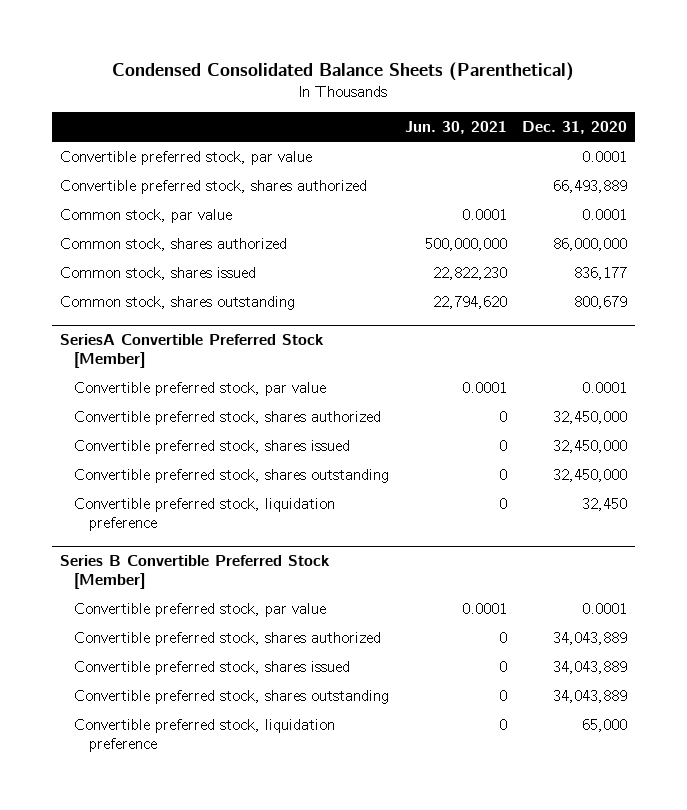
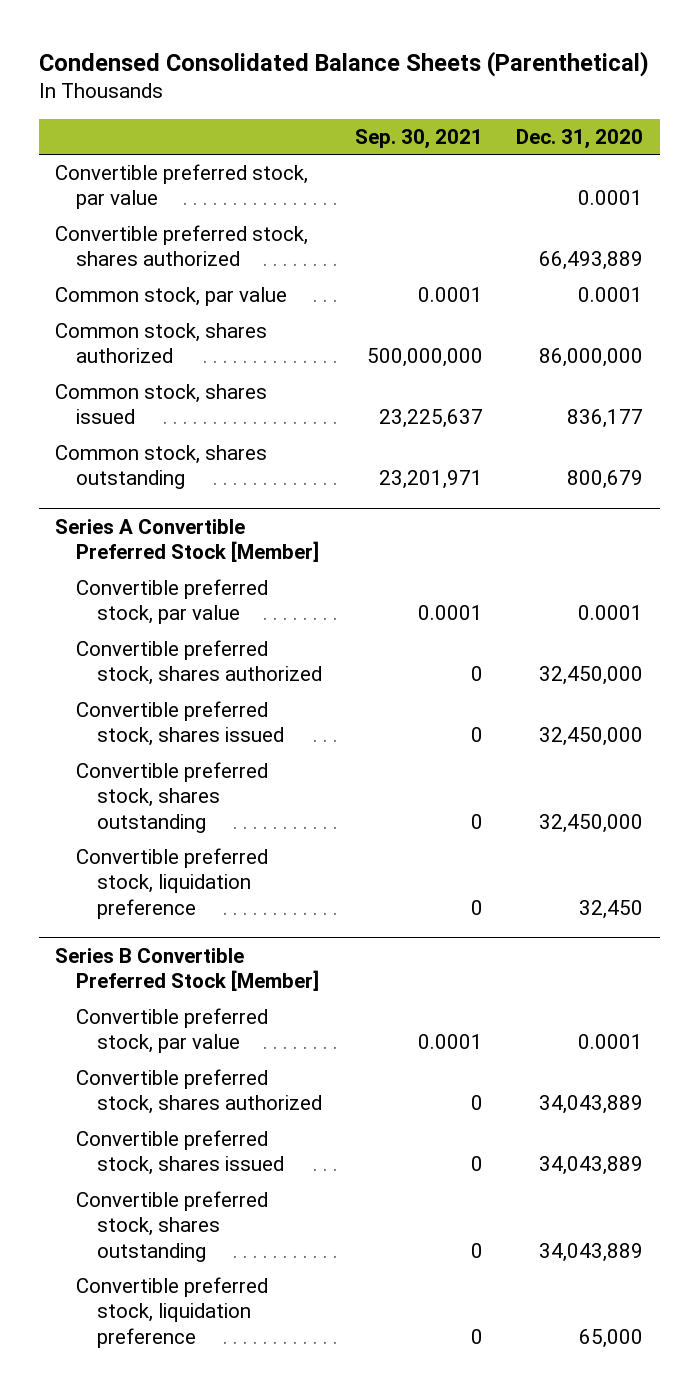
[404,120,507,134] Jun. 30, 2021 -> none
none -> [355,128,484,149] Sep. 30, 2021
[59,334,324,369] SeriesA Convertible Preferred Stock [Member] -> [55,518,320,563] Series A Convertible Preferred Stock [Member]

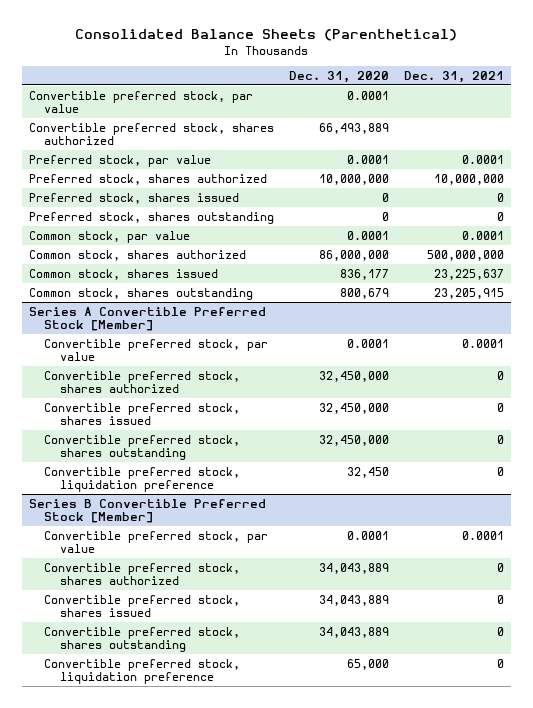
[38,50,649,77] Condensed Consolidated Balance Sheets (Parenthetical) -> [75,29,458,42] Consolidated Balance Sheets (Parenthetical)
[355,128,484,149] Sep. 30, 2021 -> none
none -> [403,70,504,83] Dec. 31, 2021
none -> [29,154,212,167] Preferred stock, par value
none -> [29,173,268,185] Preferred stock, shares authorized
none -> [29,192,240,204] Preferred stock, shares issued
none -> [29,211,275,224] Preferred stock, shares outstanding

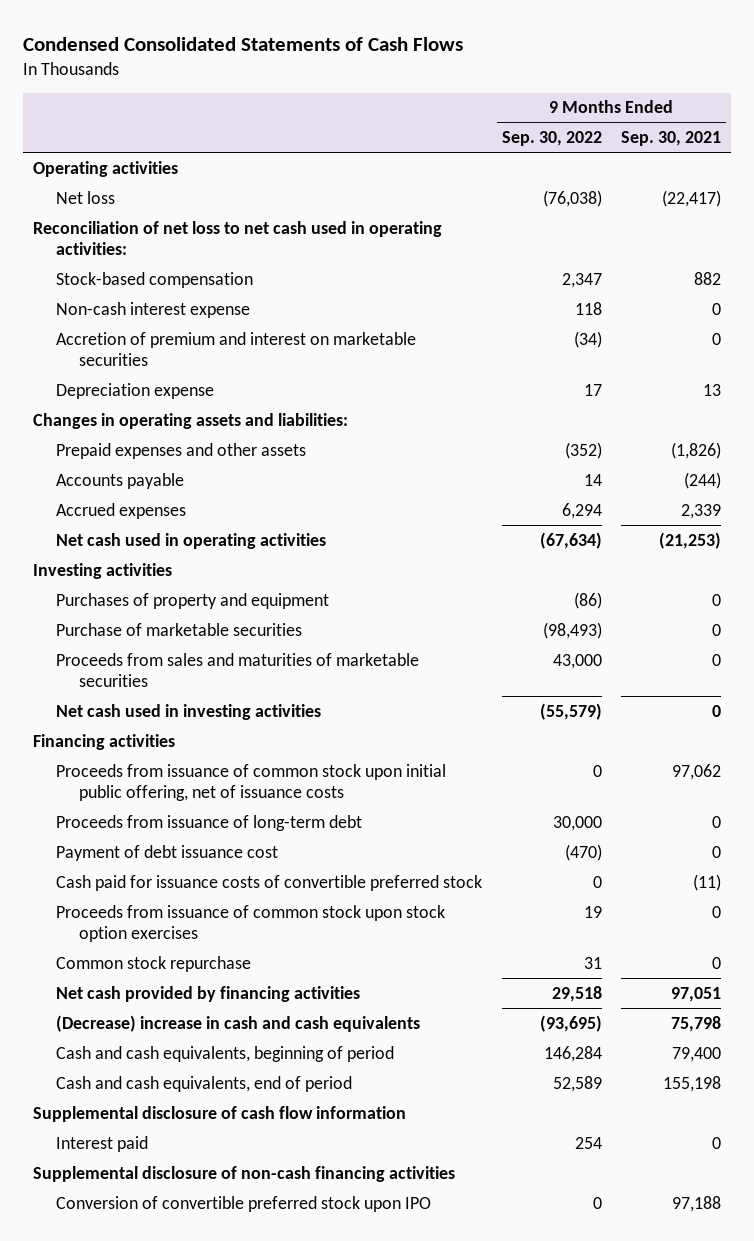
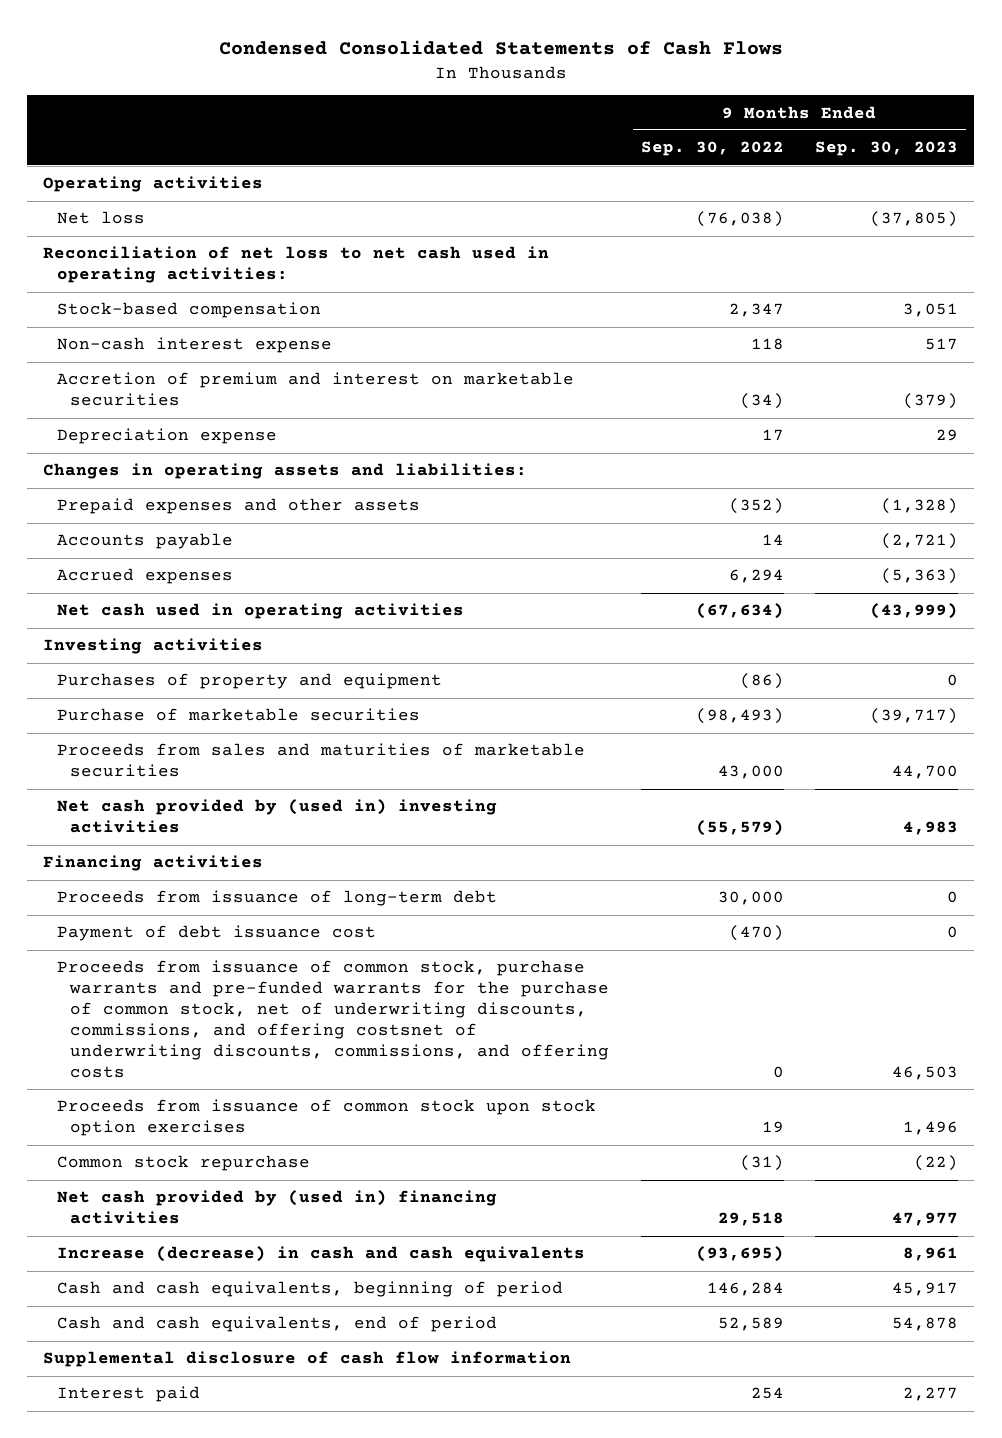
[621,131,722,147] Sep. 30, 2021 -> none
none -> [815,141,959,157] Sep. 30, 2023
[55,703,321,720] Net cash used in investing activities -> [56,799,497,834] Net cash provided by (used in) investing activities
[55,763,446,802] Proceeds from issuance of common stock upon initial public offering, net of issuance costs -> none
[55,874,482,891] Cash paid for issuance costs of convertible preferred stock -> none
none -> [56,960,609,1079] Proceeds from issuance of common stock, purchase warrants and pre-funded warrants for the purchase of common stock, net of underwriting discounts, commissions, and offering costsnet of underwriting discounts, commissions, and offering costs
[583,956,602,969] 31 -> [739,1155,784,1172] (31)
[55,985,360,1002] Net cash provided by financing activities -> [56,1190,497,1225] Net cash provided by (used in) financing activities
[55,1014,420,1032] (Decrease) increase in cash and cash equivalents -> [56,1246,585,1263] Increase (decrease) in cash and cash equivalents
[33,1165,456,1182] Supplemental disclosure of non-cash financing activities -> none
[55,1195,431,1212] Conversion of convertible preferred stock upon IPO -> none

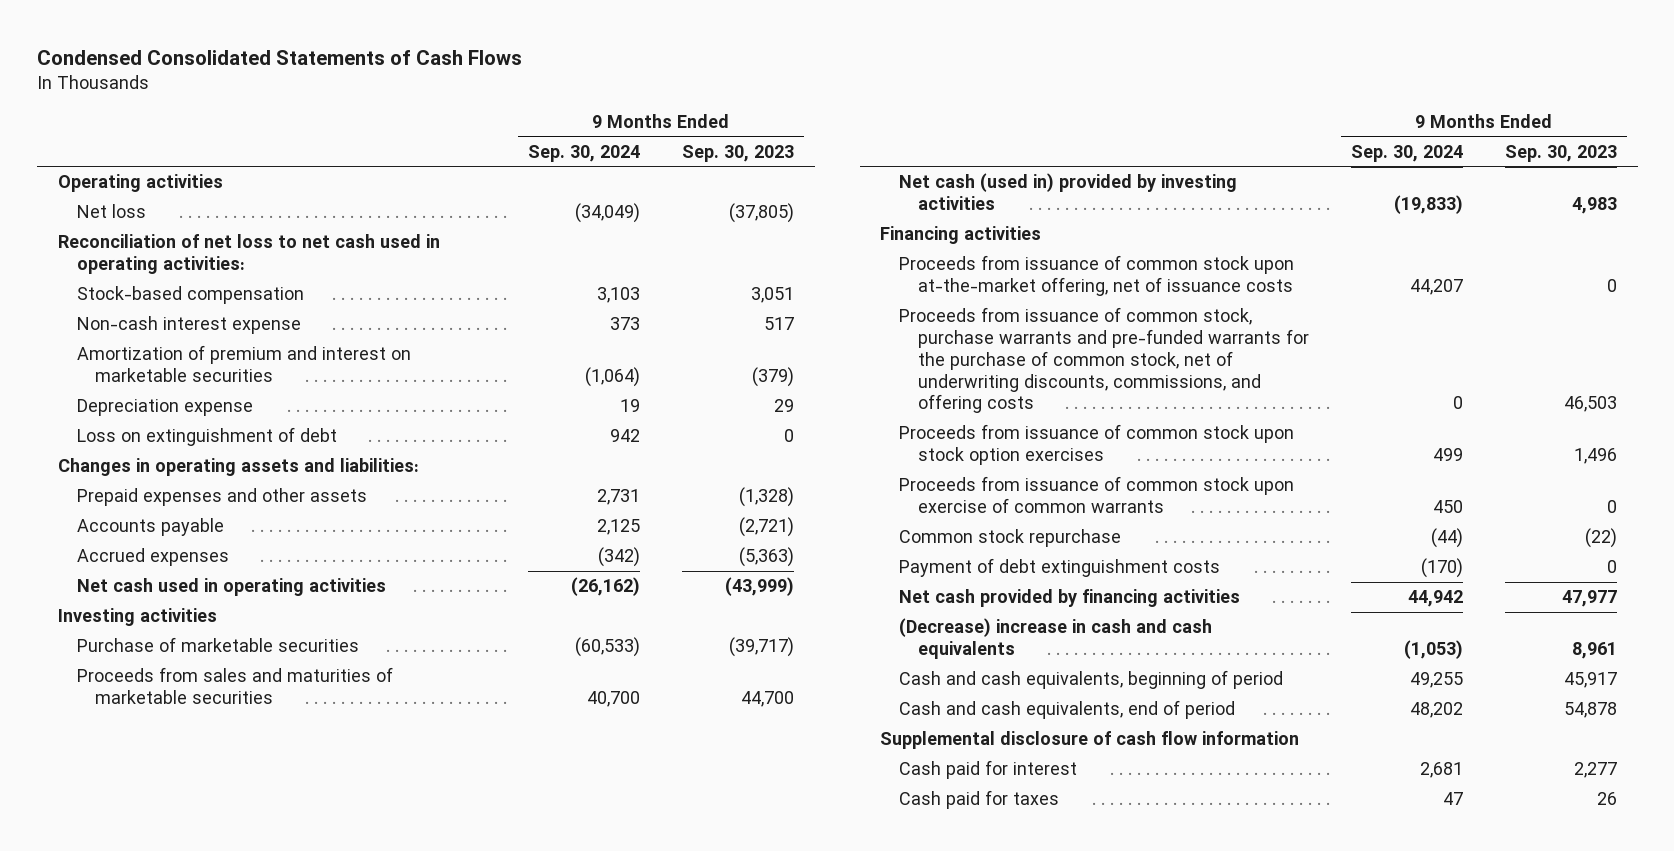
[640,141,784,157] Sep. 30, 2022 -> none
none -> [528,144,641,162] Sep. 30, 2024
[56,372,574,407] Accretion of premium and interest on marketable securities -> [76,345,411,383] Amortization of premium and interest on marketable securities
none -> [76,427,337,447] Loss on extinguishment of debt
[56,673,442,690] Purchases of property and equipment -> none
[56,799,497,834] Net cash provided by (used in) investing activities -> [899,173,1238,211] Net cash (used in) provided by investing activities
[56,890,497,907] Proceeds from issuance of long-term debt -> none
[56,925,376,942] Payment of debt issuance cost -> none
none -> [899,255,1295,297] Proceeds from issuance of common stock upon at-the-market offering, net of issuance costs
[56,960,609,1079] Proceeds from issuance of common stock, purchase warrants and pre-funded warrants for the purchase of common stock, net of underwriting discounts, commissions, and offering costsnet of underwriting discounts, commissions, and offering costs -> [899,307,1310,414] Proceeds from issuance of common stock, purchase warrants and pre-funded warrants for the purchase of common stock, net of underwriting discounts, commissions, and offering costs
none -> [899,476,1295,514] Proceeds from issuance of common stock upon exercise of common warrants
none -> [899,558,1221,578] Payment of debt extinguishment costs
[56,1190,497,1225] Net cash provided by (used in) financing activities -> [899,589,1241,608] Net cash provided by financing activities
[56,1246,585,1263] Increase (decrease) in cash and cash equivalents -> [899,618,1213,660] (Decrease) increase in cash and cash equivalents
[56,1386,200,1403] Interest paid -> [899,760,1078,780] Cash paid for interest
none -> [899,790,1060,810] Cash paid for taxes

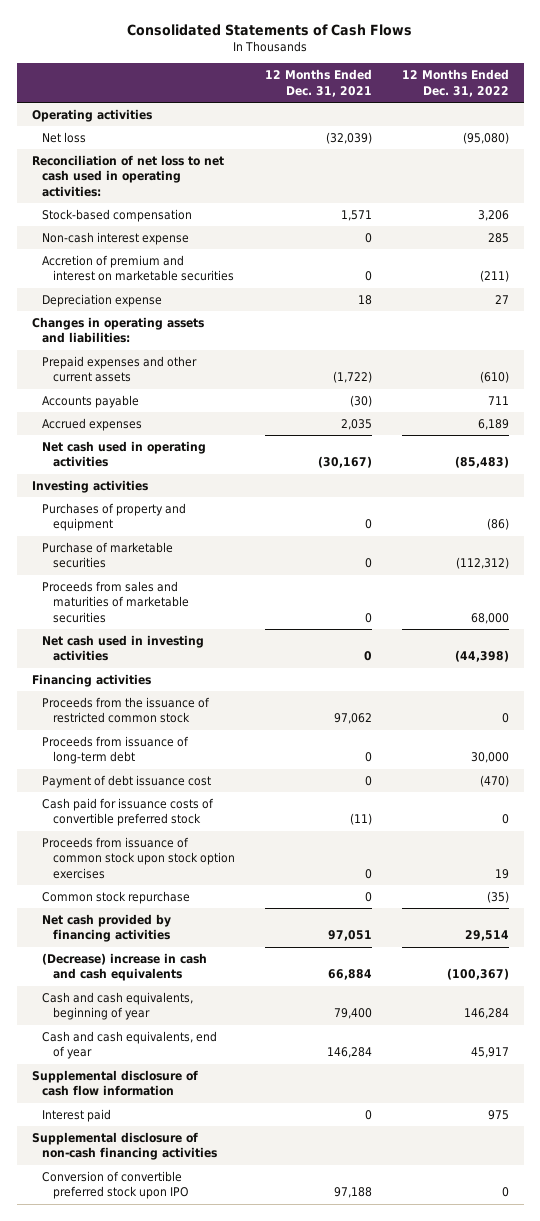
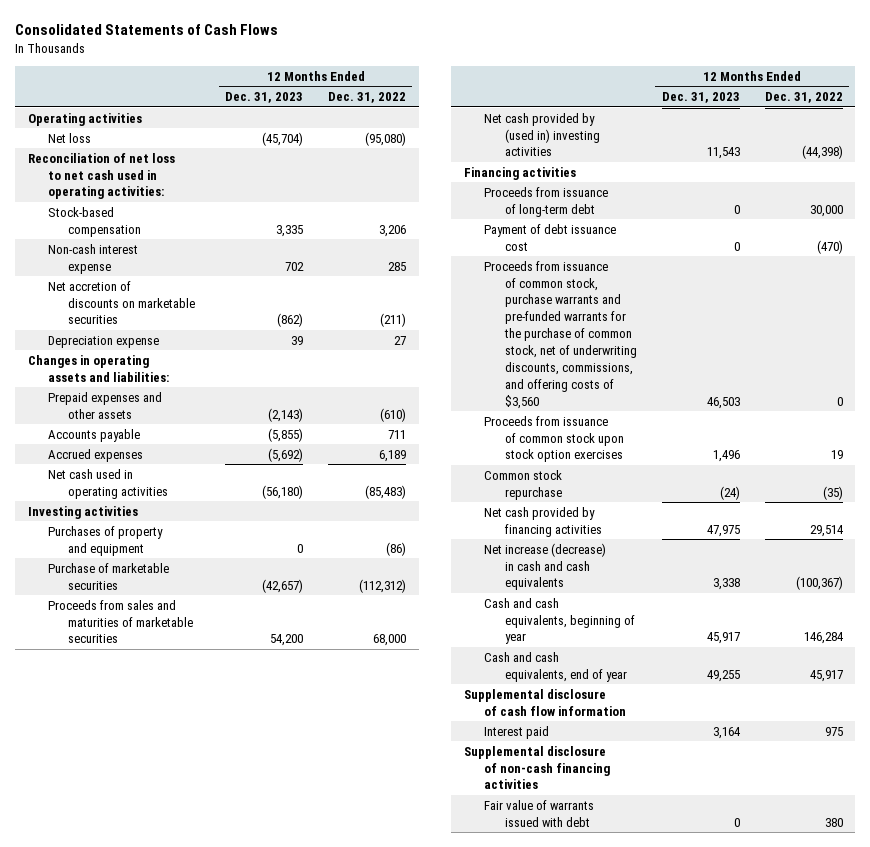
[264,69,372,97] 12 Months Ended Dec. 31, 2021 -> none
none -> [225,92,304,104] Dec. 31, 2023
[42,254,234,282] Accretion of premium and interest on marketable securities -> [48,280,196,325] Net accretion of discounts on marketable securities
[42,355,198,383] Prepaid expenses and other current assets -> [48,391,163,419] Prepaid expenses and other assets
[42,634,205,662] Net cash used in investing activities -> [484,112,600,157] Net cash provided by (used in) investing activities
[42,696,211,724] Proceeds from the issuance of restricted common stock -> none
[42,797,215,827] Cash paid for issuance costs of convertible preferred stock -> none
none -> [484,260,637,409] Proceeds from issuance of common stock, purchase warrants and pre-funded warrants for the purchase of common stock, net of underwriting discounts, commissions, and offering costs of $3,560
[42,952,208,982] (Decrease) increase in cash and cash equivalents -> [484,542,607,591] Net increase (decrease) in cash and cash equivalents
[42,1170,189,1200] Conversion of convertible preferred stock upon IPO -> none
none -> [484,799,595,827] Fair value of warrants issued with debt

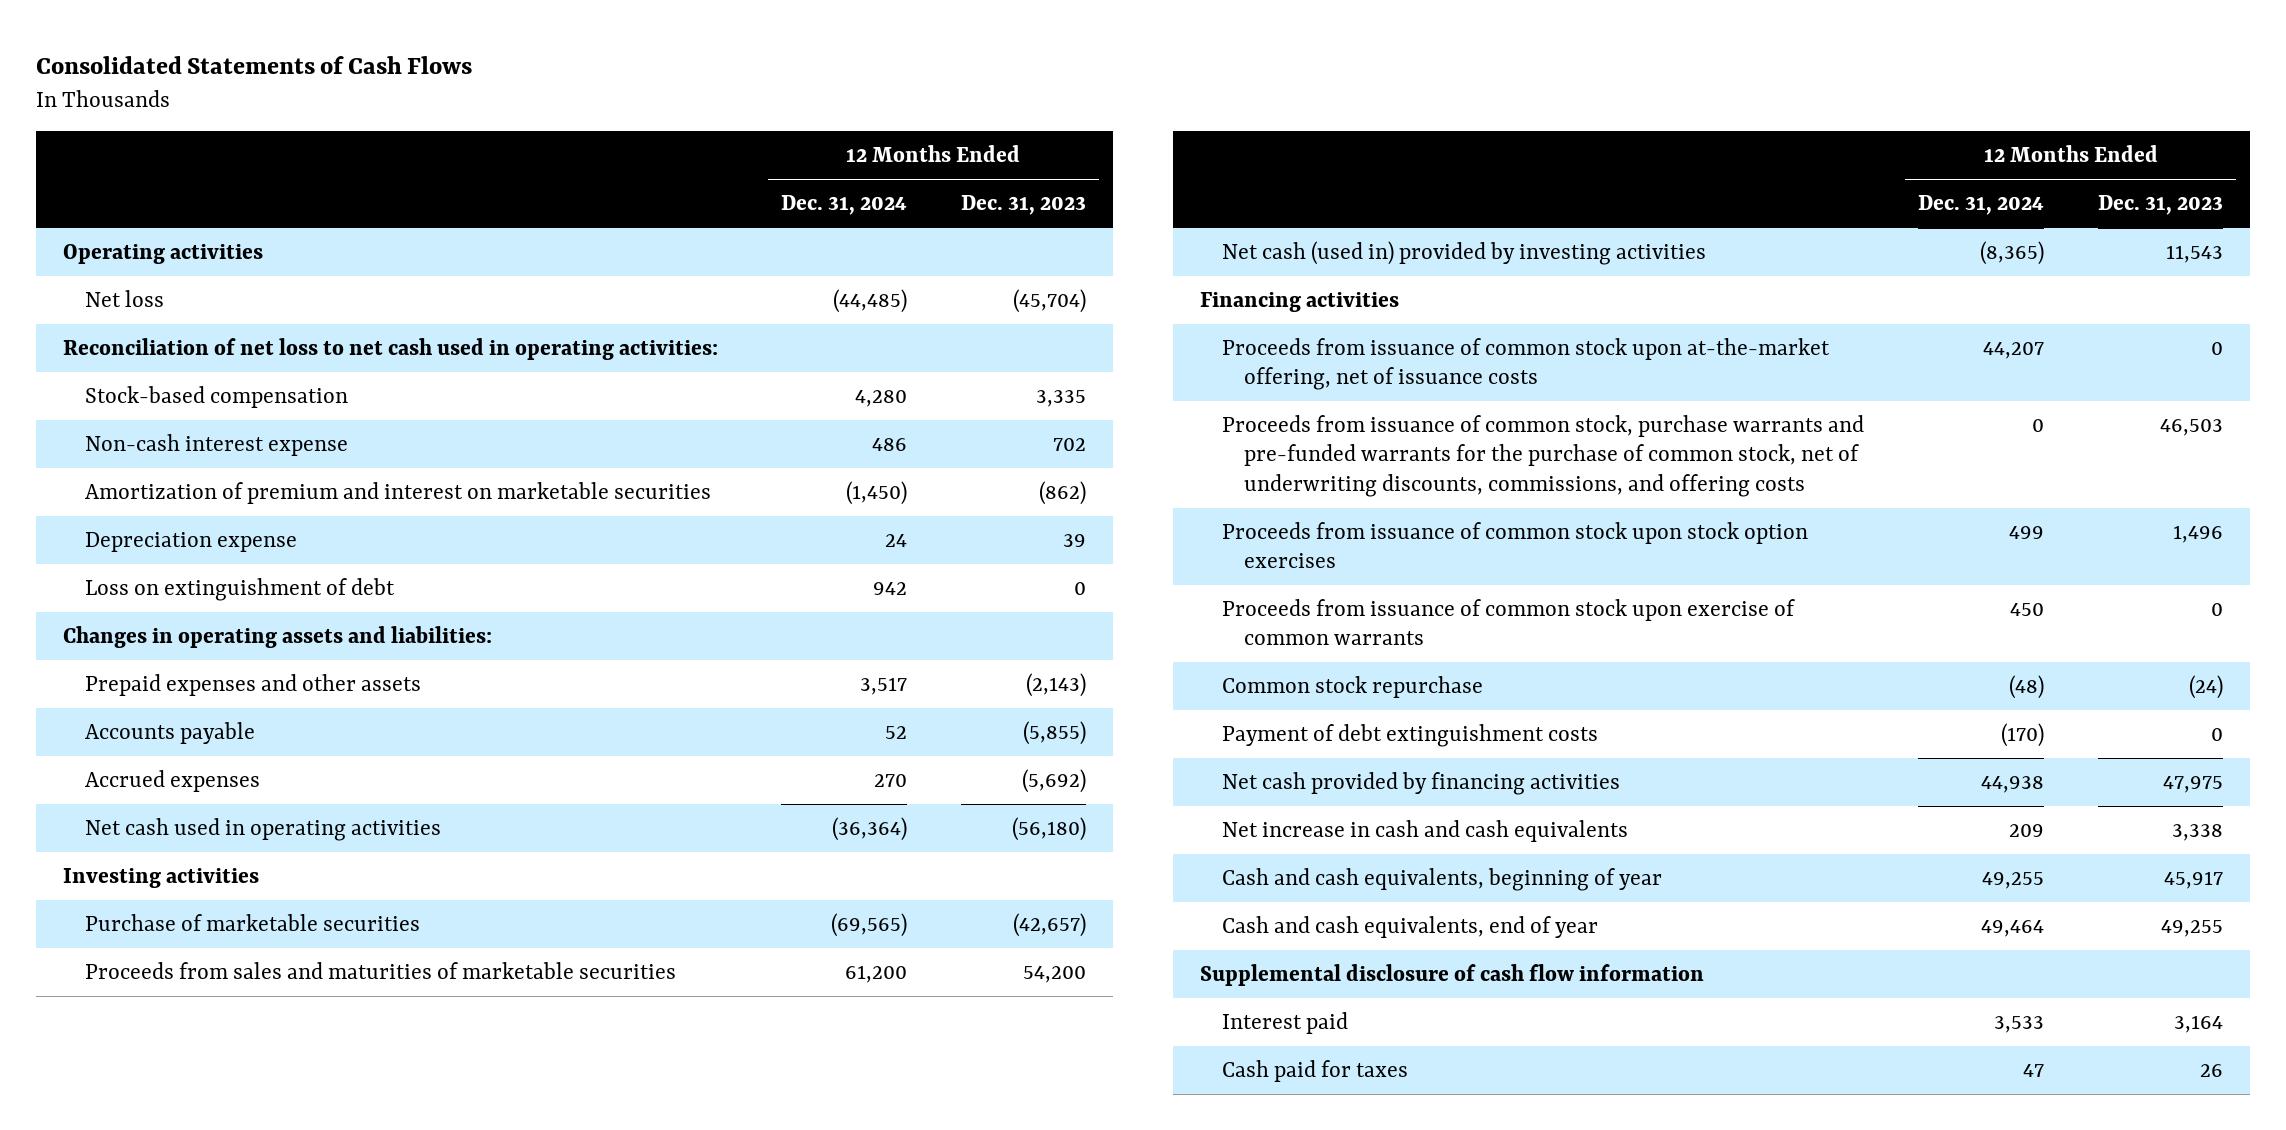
[328,92,407,104] Dec. 31, 2022 -> none
none -> [780,195,907,216] Dec. 31, 2024
[48,280,196,325] Net accretion of discounts on marketable securities -> [85,481,712,504] Amortization of premium and interest on marketable securities
none -> [85,577,396,601] Loss on extinguishment of debt
[48,525,164,556] Purchases of property and equipment -> none
[484,112,600,157] Net cash provided by (used in) investing activities -> [1222,240,1707,265] Net cash (used in) provided by investing activities
[484,186,609,217] Proceeds from issuance of long-term debt -> none
[484,223,617,251] Payment of debt issuance cost -> none
none -> [1222,337,1831,391] Proceeds from issuance of common stock upon at-the-market offering, net of issuance costs
[484,260,637,409] Proceeds from issuance of common stock, purchase warrants and pre-funded warrants for the purchase of common stock, net of underwriting discounts, commissions, and offering costs of $3,560 -> [1222,414,1865,497] Proceeds from issuance of common stock, purchase warrants and pre-funded warrants for the purchase of common stock, net of underwriting discounts, commissions, and offering costs
none -> [1222,598,1796,646] Proceeds from issuance of common stock upon exercise of common warrants
none -> [1222,723,1599,747] Payment of debt extinguishment costs
[484,542,607,591] Net increase (decrease) in cash and cash equivalents -> [1222,819,1629,842] Net increase in cash and cash equivalents
[463,745,611,790] Supplemental disclosure of non-cash financing activities -> none
[484,799,595,827] Fair value of warrants issued with debt -> none
none -> [1222,1059,1409,1082] Cash paid for taxes

